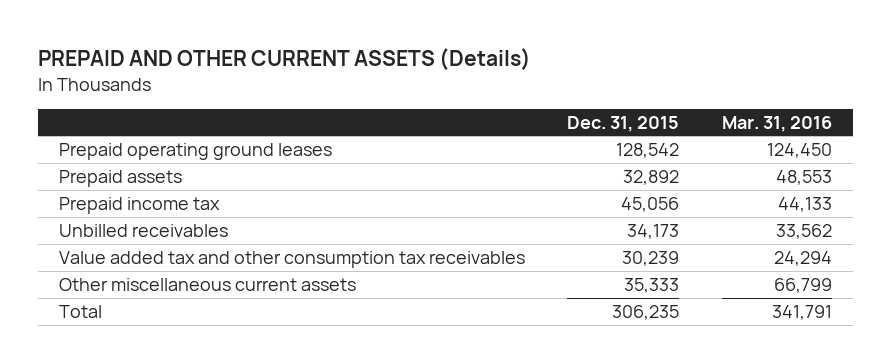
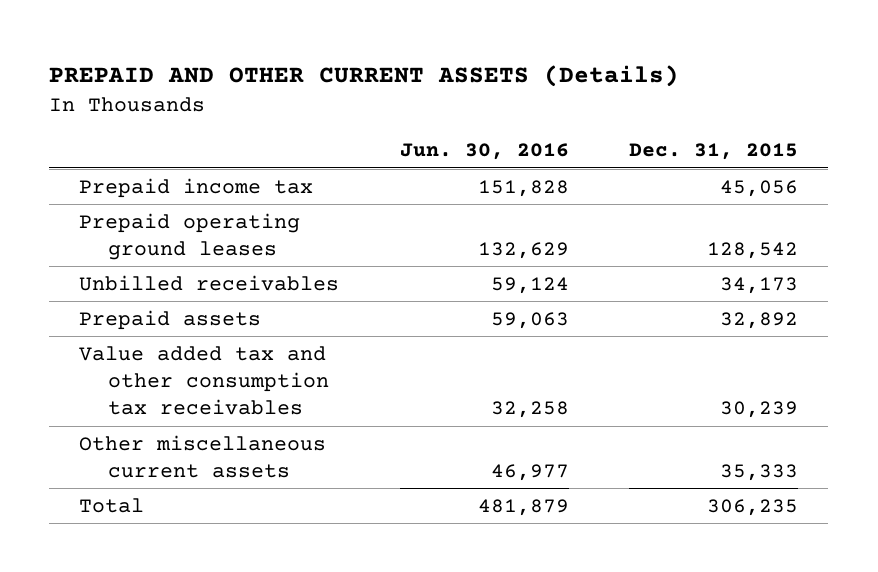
[721,115,832,132] Mar. 31, 2016 -> none
none -> [399,143,569,161] Jun. 30, 2016
[58,143,332,161] Prepaid operating ground leases -> [79,212,301,260] Prepaid operating ground leases
[58,170,182,188] Prepaid assets -> [79,309,262,330] Prepaid assets

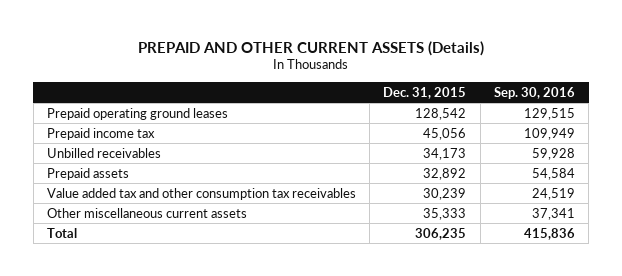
[399,143,569,161] Jun. 30, 2016 -> none
none -> [494,86,576,99] Sep. 30, 2016
[79,177,314,198] Prepaid income tax -> [46,127,155,140] Prepaid income tax

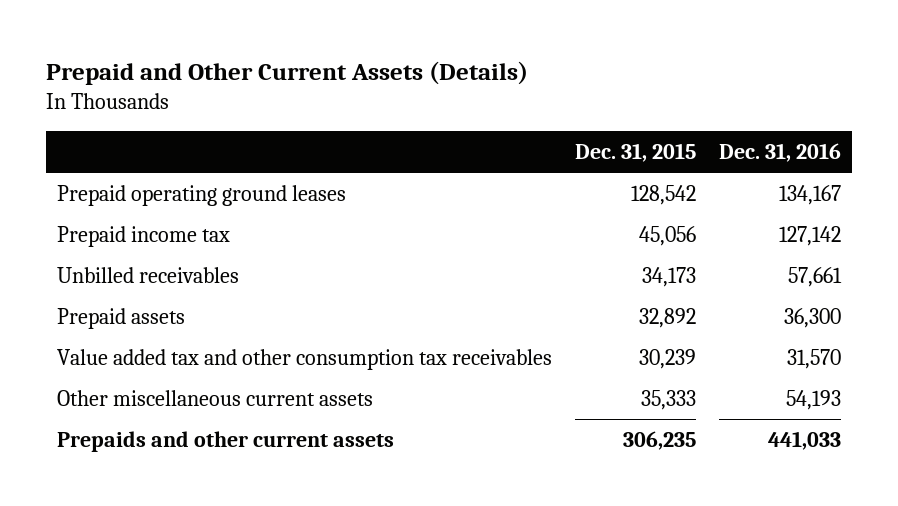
[137,40,484,56] PREPAID AND OTHER CURRENT ASSETS (Details) -> [45,60,528,85] Prepaid and Other Current Assets (Details)
[494,86,576,99] Sep. 30, 2016 -> none
none -> [718,143,841,163] Dec. 31, 2016
[46,227,77,238] Total -> [57,431,395,453] Prepaids and other current assets

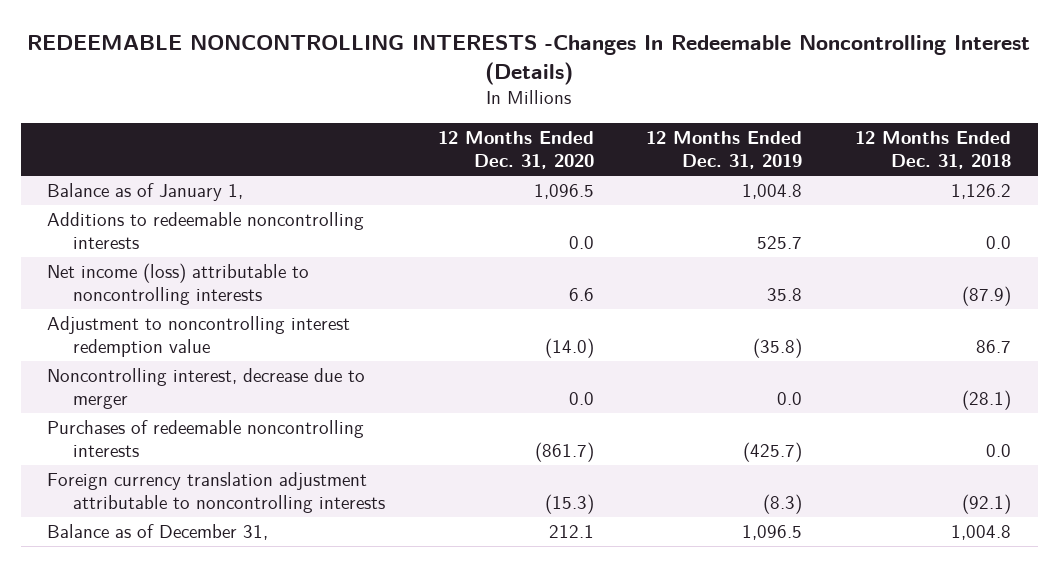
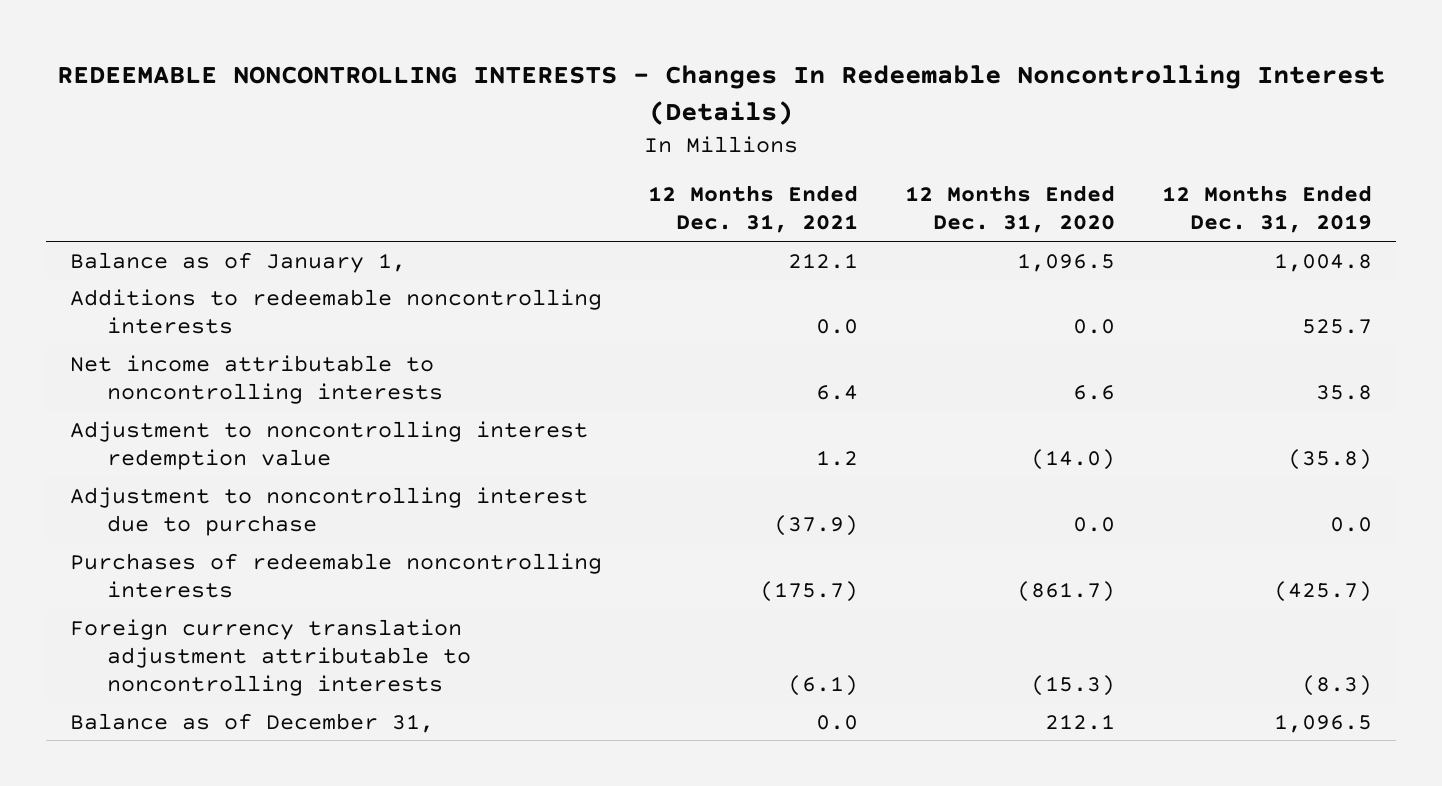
[27,34,1031,85] REDEEMABLE NONCONTROLLING INTERESTS -Changes In Redeemable Noncontrolling Interest (Details) -> [56,63,1385,125] REDEEMABLE NONCONTROLLING INTERESTS - Changes In Redeemable Noncontrolling Interest (Details)
[855,131,1012,170] 12 Months Ended Dec. 31, 2018 -> none
none -> [648,185,859,234] 12 Months Ended Dec. 31, 2021
[47,263,310,306] Net income (loss) attributable to noncontrolling interests -> [69,354,444,404] Net income attributable to noncontrolling interests
[47,368,366,410] Noncontrolling interest, decrease due to merger -> [69,486,588,536] Adjustment to noncontrolling interest due to purchase

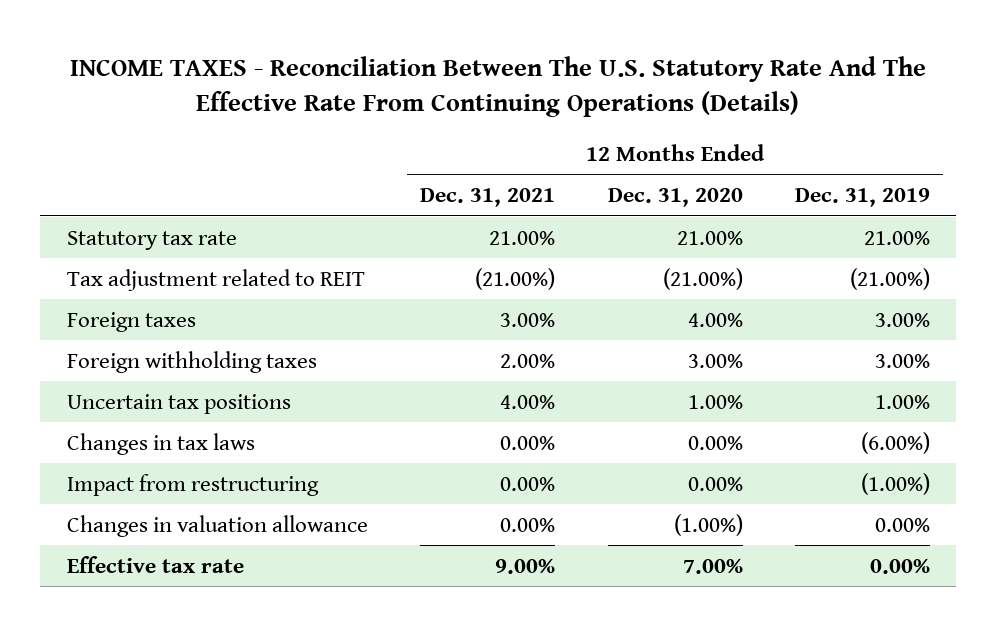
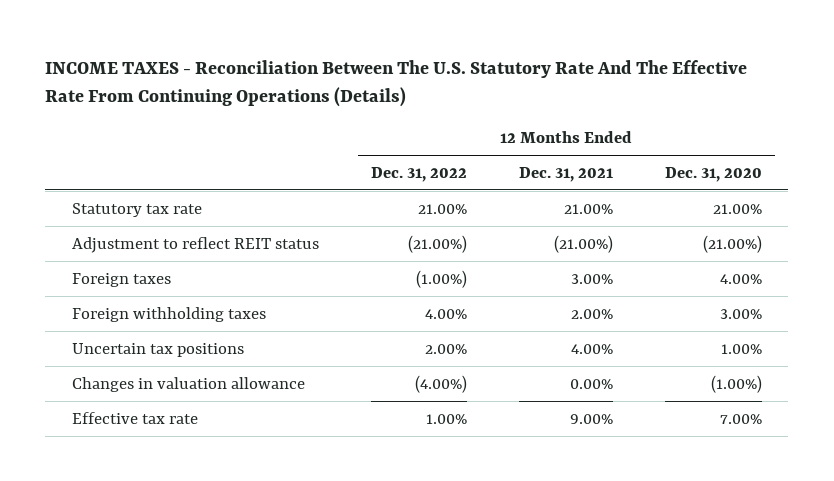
[795,188,931,208] Dec. 31, 2019 -> none
none -> [370,166,467,182] Dec. 31, 2022
[66,268,365,291] Tax adjustment related to REIT -> [71,236,319,253] Adjustment to reflect REIT status
[66,432,255,455] Changes in tax laws -> none
[66,473,319,496] Impact from restructuring -> none

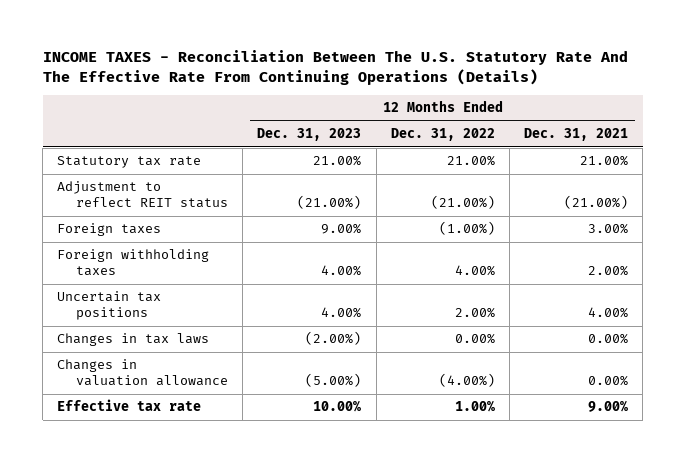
[665,166,763,182] Dec. 31, 2020 -> none
none -> [257,128,362,142] Dec. 31, 2023
none -> [57,333,210,347] Changes in tax laws

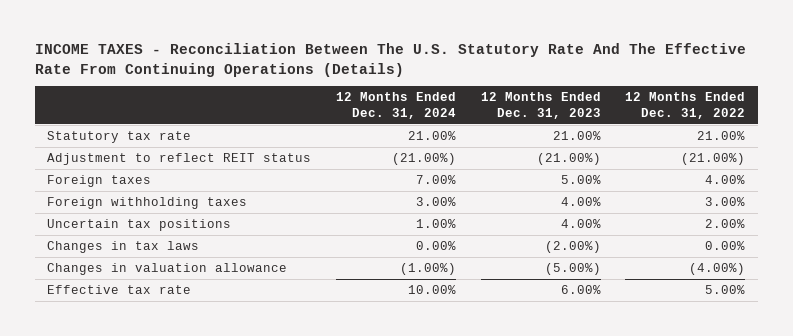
[523,128,628,142] Dec. 31, 2021 -> none
none -> [336,92,457,119] 12 Months Ended Dec. 31, 2024
[321,223,362,235] 9.00% -> [560,174,601,184] 5.00%
[438,221,495,236] (1.00%) -> [705,174,746,184] 4.00%
[454,265,495,277] 4.00% -> [705,196,746,206] 3.00%
[313,400,362,413] 10.00% -> [560,284,601,294] 6.00%
[454,400,495,413] 1.00% -> [705,284,746,294] 5.00%

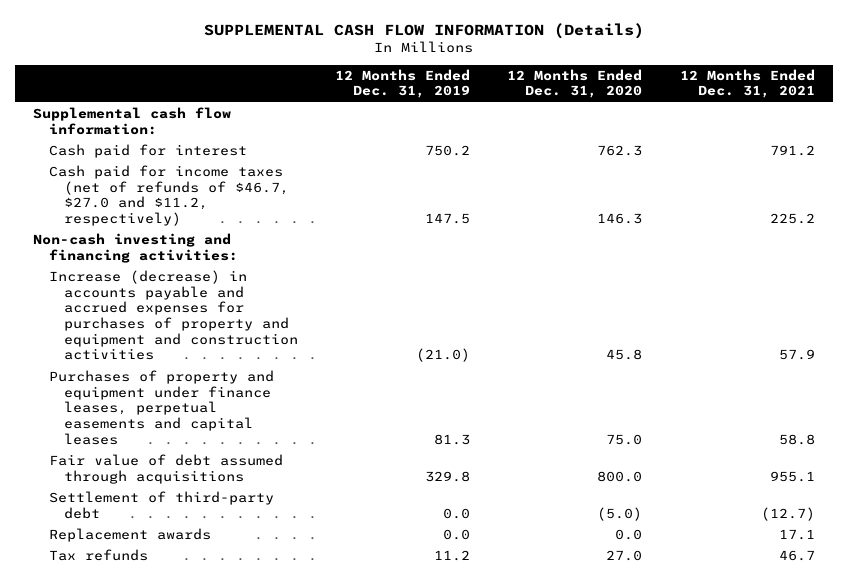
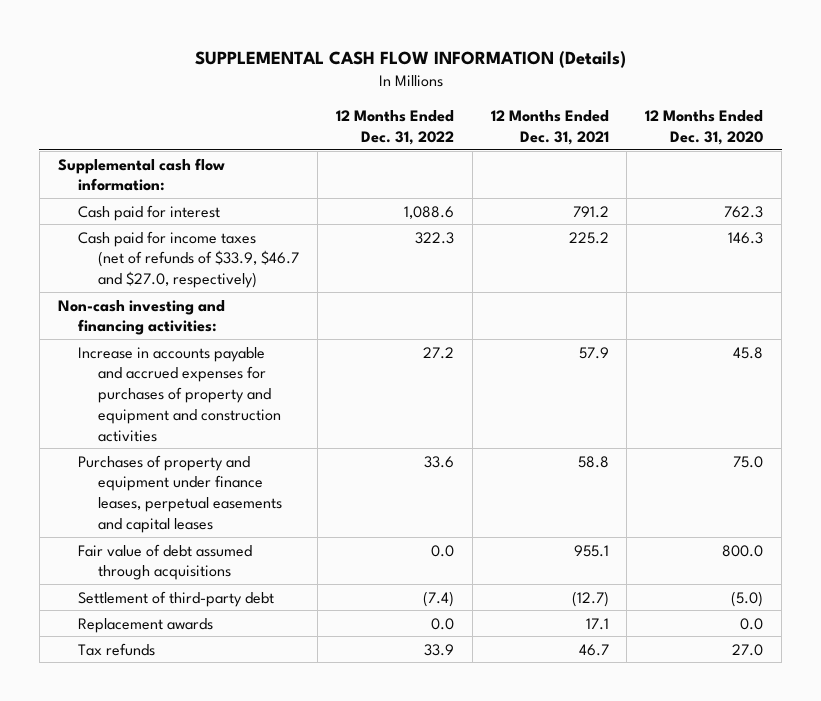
[335,68,471,99] 12 Months Ended Dec. 31, 2019 -> none
none -> [335,109,454,145] 12 Months Ended Dec. 31, 2022
[48,165,290,227] Cash paid for income taxes (net of refunds of $46.7, $27.0 and $11.2, respectively) -> [77,230,299,289] Cash paid for income taxes (net of refunds of $33.9, $46.7 and $27.0, respectively)
[48,270,299,361] Increase (decrease) in accounts payable and accrued expenses for purchases of property and equipment and construction activities -> [77,346,281,442] Increase in accounts payable and accrued expenses for purchases of property and equipment and construction activities

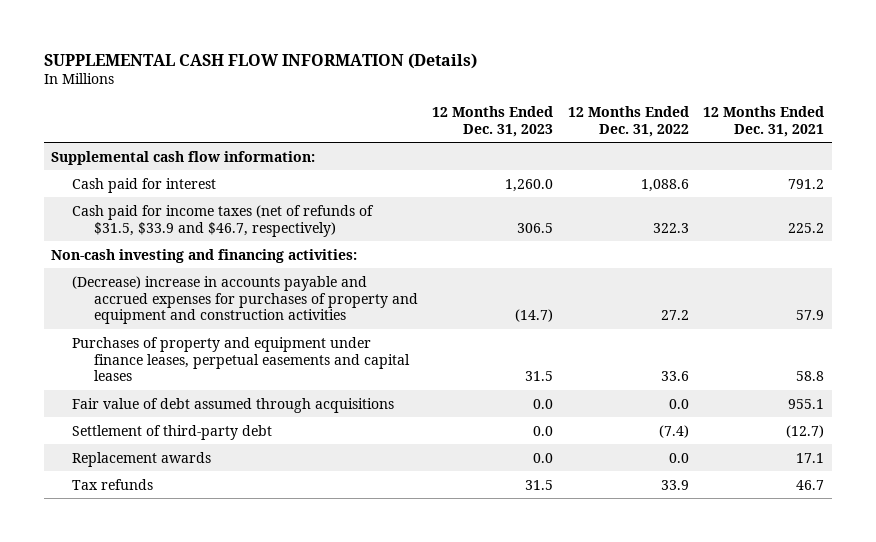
[645,109,764,145] 12 Months Ended Dec. 31, 2020 -> none
none -> [432,105,554,137] 12 Months Ended Dec. 31, 2023
[77,230,299,289] Cash paid for income taxes (net of refunds of $33.9, $46.7 and $27.0, respectively) -> [72,204,375,237] Cash paid for income taxes (net of refunds of $31.5, $33.9 and $46.7, respectively)
[77,346,281,442] Increase in accounts payable and accrued expenses for purchases of property and equipment and construction activities -> [72,275,418,325] (Decrease) increase in accounts payable and accrued expenses for purchases of property and equipment and construction activities

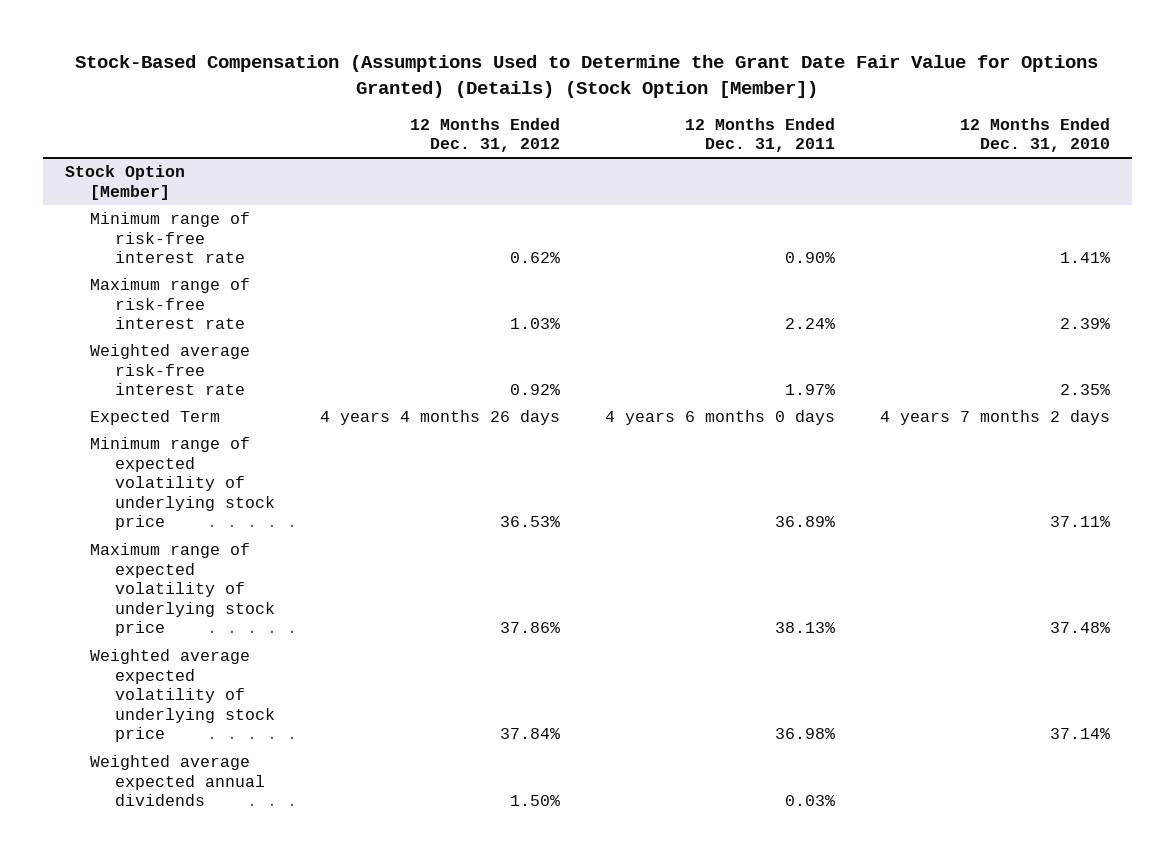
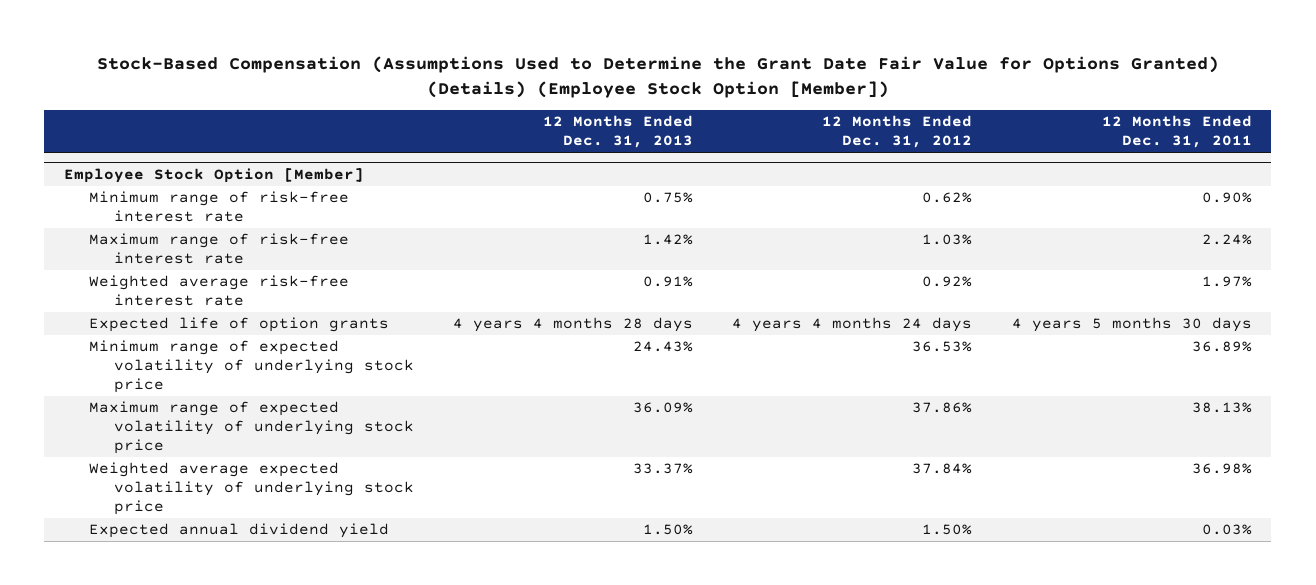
[75,55,1099,98] Stock-Based Compensation (Assumptions Used to Determine the Grant Date Fair Value for Options Granted) (Details) (Stock Option [Member]) -> [96,56,1219,99] Stock-Based Compensation (Assumptions Used to Determine the Grant Date Fair Value for Options Granted) (Details) (Employee Stock Option [Member])
[959,117,1110,153] 12 Months Ended Dec. 31, 2010 -> none
none -> [543,115,694,149] 12 Months Ended Dec. 31, 2013
[65,165,186,200] Stock Option [Member] -> [64,167,365,183] Employee Stock Option [Member]
[90,410,221,426] Expected Term -> none
none -> [88,317,389,333] Expected life of option grants
[90,755,266,807] Weighted average expected annual dividends -> [88,523,389,539] Expected annual dividend yield

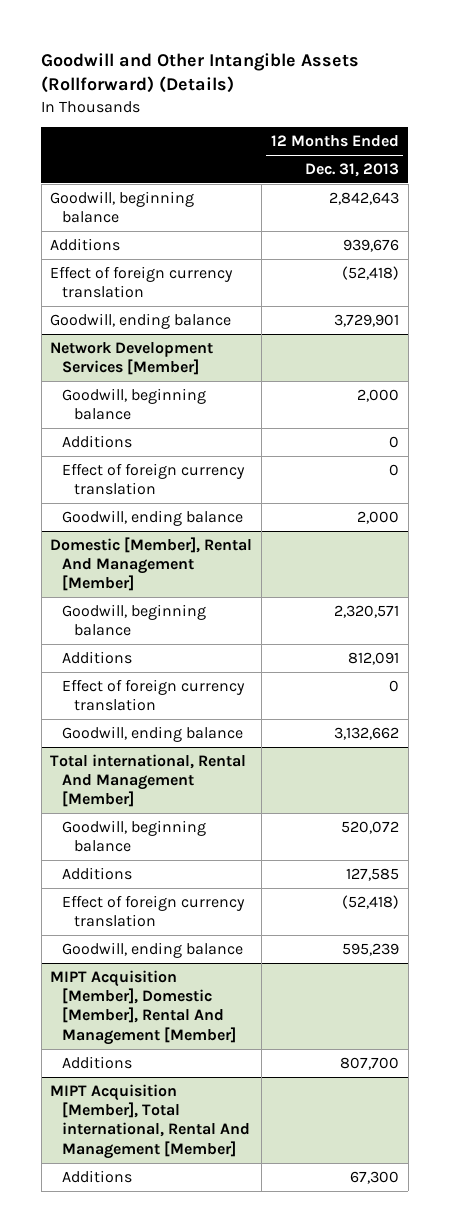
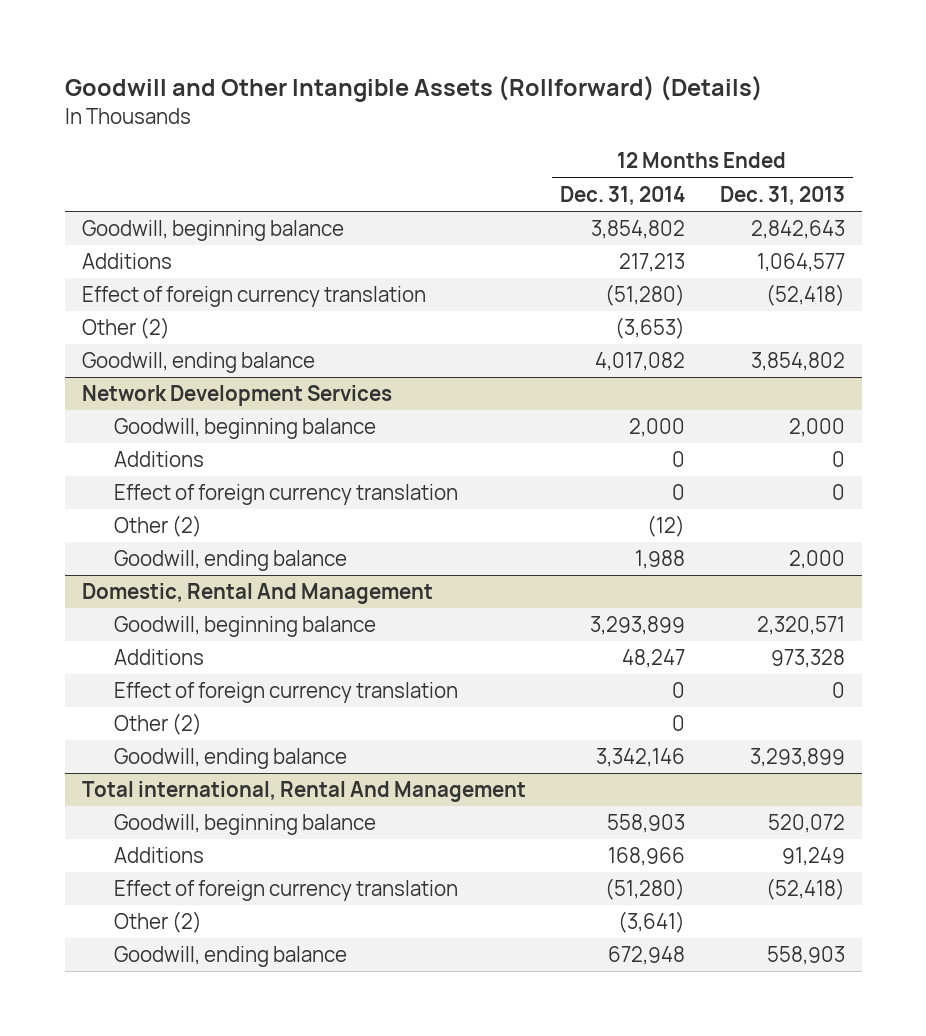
none -> [560,185,686,205] Dec. 31, 2014
[342,238,399,252] 939,676 -> [756,253,845,273] 1,064,577
none -> [81,317,170,340] Other (2)
[333,313,399,327] 3,729,901 -> [750,352,845,372] 3,854,802
[50,341,214,376] Network Development Services [Member] -> [81,385,392,407] Network Development Services
none -> [114,515,203,538] Other (2)
[50,536,253,592] Domestic [Member], Rental And Management [Member] -> [81,583,433,605] Domestic, Rental And Management
[347,651,399,665] 812,091 -> [770,649,845,669] 973,328
none -> [114,713,203,736] Other (2)
[333,726,399,740] 3,132,662 -> [749,748,845,768] 3,293,899
[50,753,247,808] Total international, Rental And Management [Member] -> [81,781,526,803] Total international, Rental And Management
[345,867,399,881] 127,585 -> [781,847,845,867] 91,249
[50,969,237,1045] MIPT Acquisition [Member], Domestic [Member], Rental And Management [Member] -> none
[62,1055,133,1069] Additions -> none
[50,1083,251,1159] MIPT Acquisition [Member], Total international, Rental And Management [Member] -> none
[62,1169,133,1183] Additions -> none
none -> [114,911,203,934] Other (2)
[341,942,399,956] 595,239 -> [766,946,845,966] 558,903

